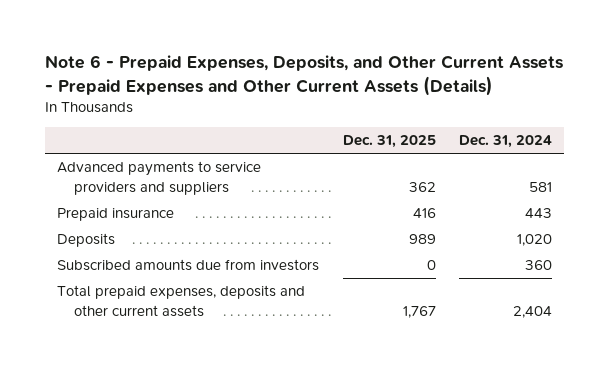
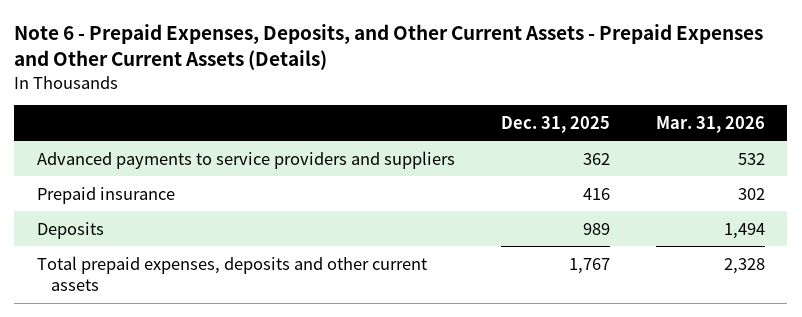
[459,135,553,149] Dec. 31, 2024 -> none
none -> [655,115,765,133] Mar. 31, 2026
[56,259,319,272] Subscribed amounts due from investors -> none

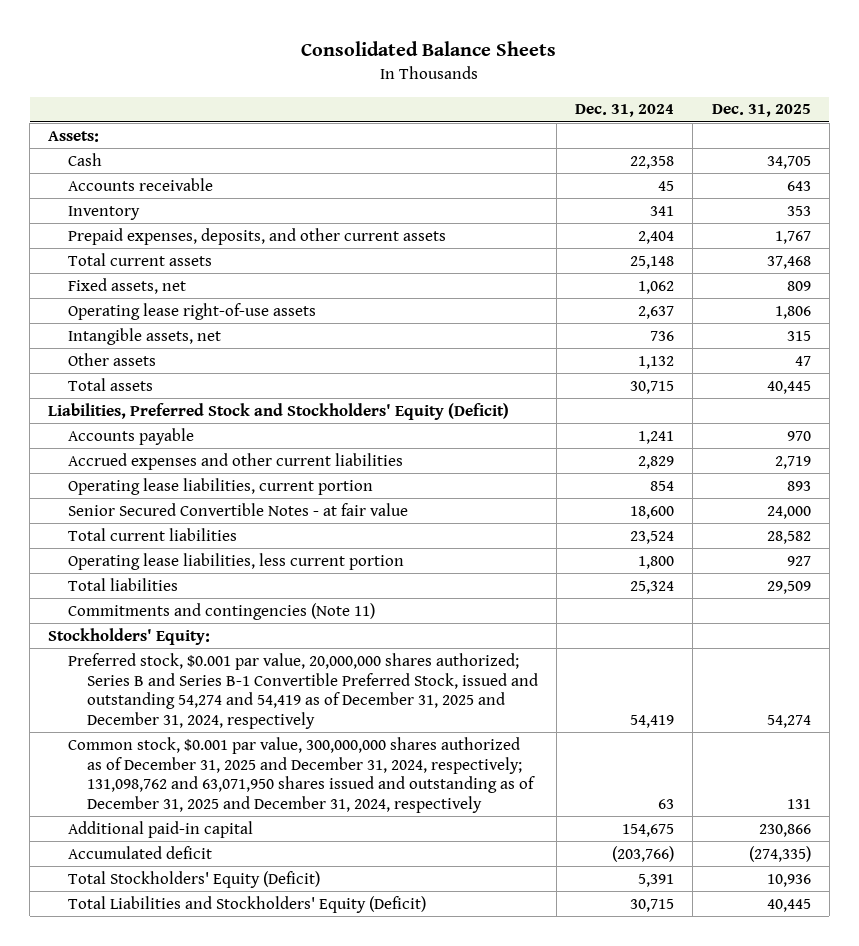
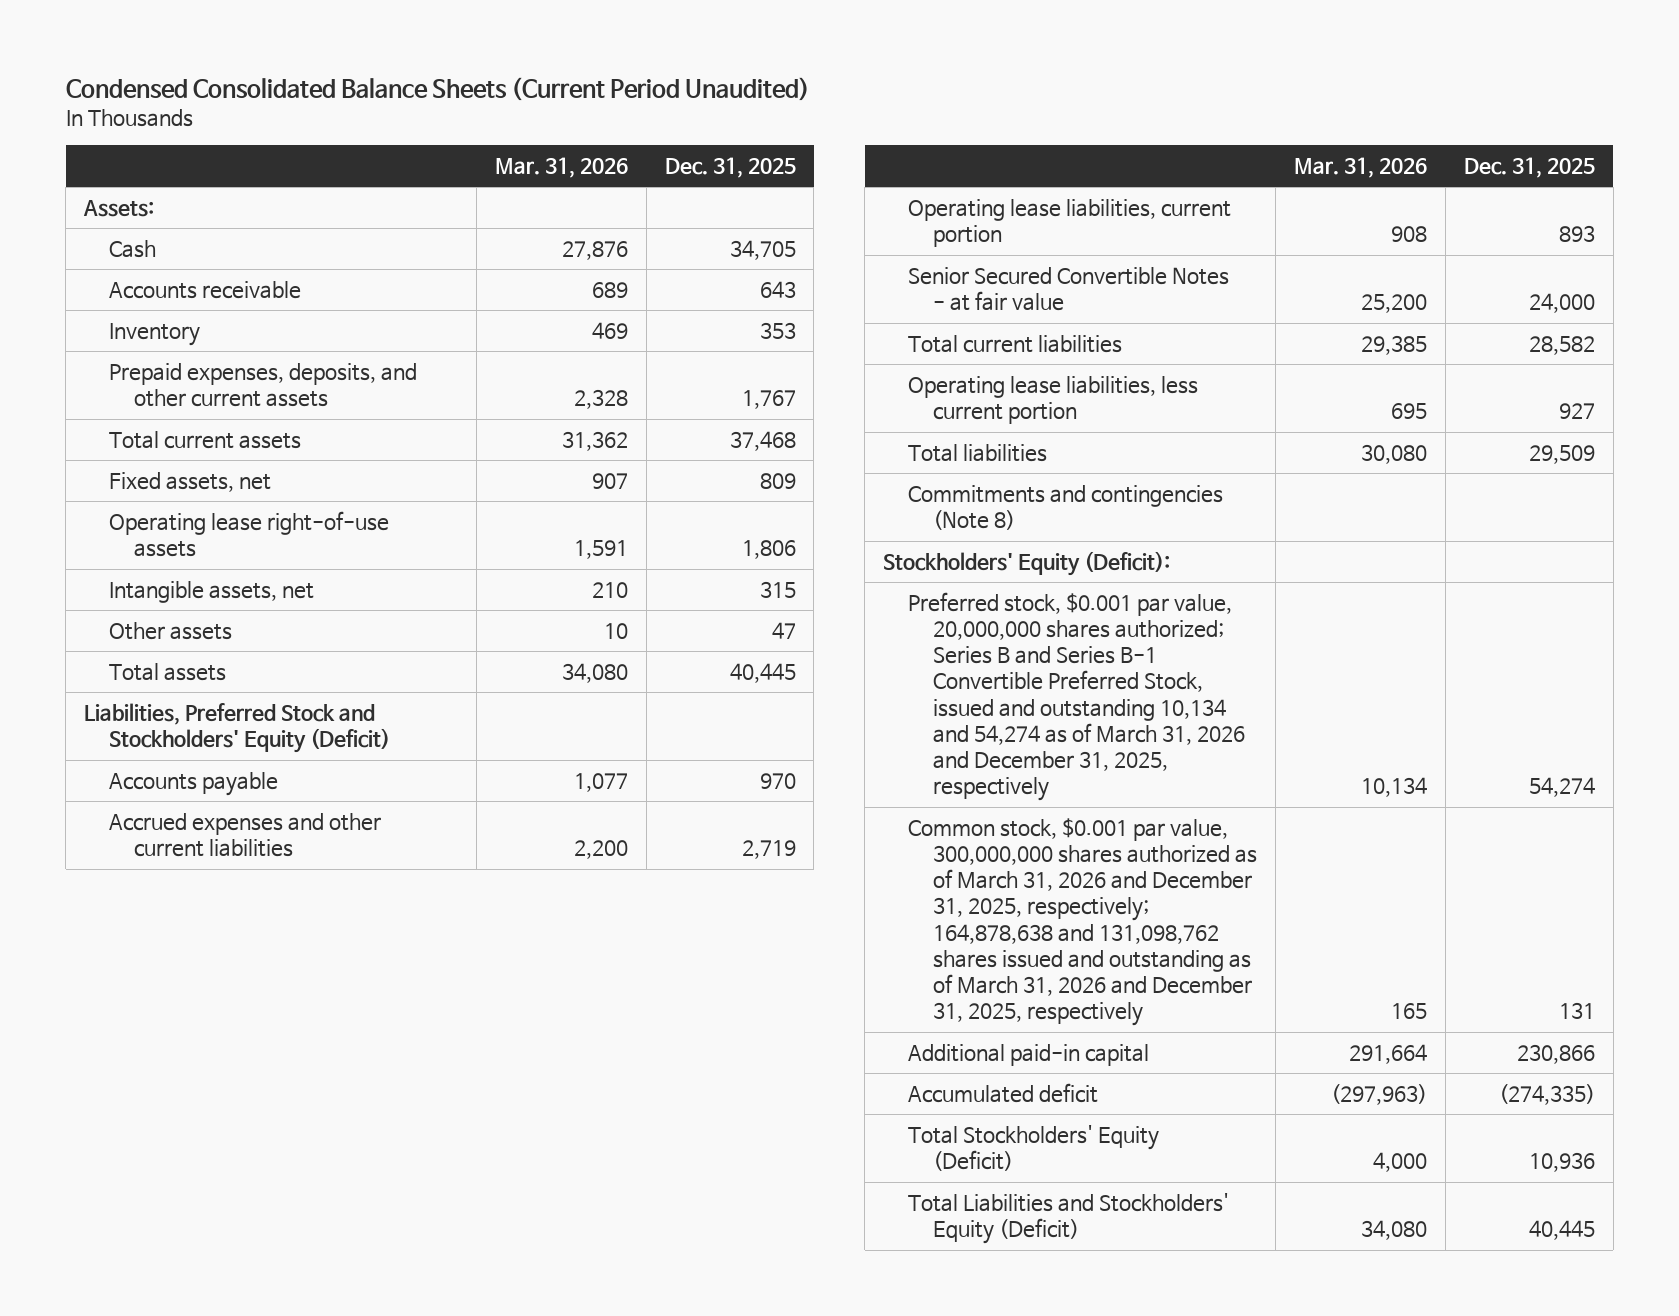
[301,41,557,57] Consolidated Balance Sheets -> [65,77,810,102] Condensed Consolidated Balance Sheets (Current Period Unaudited)
[575,104,675,118] Dec. 31, 2024 -> none
none -> [494,157,628,179] Mar. 31, 2026
[67,602,375,620] Commitments and contingencies (Note 11) -> [908,485,1224,531] Commitments and contingencies (Note 8)
[48,627,211,645] Stockholders' Equity: -> [883,551,1171,577] Stockholders' Equity (Deficit):
[67,652,538,730] Preferred stock, $0.001 par value, 20,000,000 shares authorized; Series B and Series B-1 Convertible Preferred Stock, issued and outstanding 54,274 and 54,419 as of December 31, 2025 and December 31, 2024, respectively -> [908,592,1246,802] Preferred stock, $0.001 par value, 20,000,000 shares authorized; Series B and Series B-1 Convertible Preferred Stock, issued and outstanding 10,134 and 54,274 as of March 31, 2026 and December 31, 2025, respectively
[67,736,535,814] Common stock, $0.001 par value, 300,000,000 shares authorized as of December 31, 2025 and December 31, 2024, respectively; 131,098,762 and 63,071,950 shares issued and outstanding as of December 31, 2025 and December 31, 2024, respectively -> [908,818,1258,1027] Common stock, $0.001 par value, 300,000,000 shares authorized as of March 31, 2026 and December 31, 2025, respectively; 164,878,638 and 131,098,762 shares issued and outstanding as of March 31, 2026 and December 31, 2025, respectively

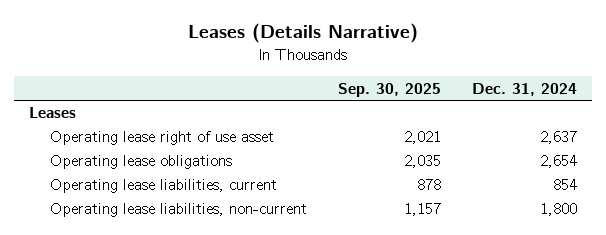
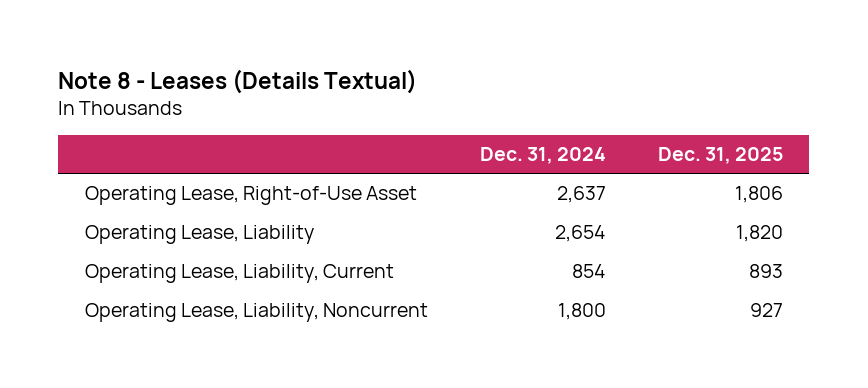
[188,23,419,44] Leases (Details Narrative) -> [58,68,418,94] Note 8 - Leases (Details Textual)
[337,82,441,97] Sep. 30, 2025 -> none
none -> [658,147,784,165] Dec. 31, 2025
[29,107,77,119] Leases -> none
[49,131,274,146] Operating lease right of use asset -> [84,186,417,206] Operating Lease, Right-of-Use Asset
[49,155,232,170] Operating lease obligations -> [84,225,314,245] Operating Lease, Liability
[49,179,277,194] Operating lease liabilities, current -> [84,264,394,284] Operating Lease, Liability, Current
[49,203,307,218] Operating lease liabilities, non-current -> [84,303,428,323] Operating Lease, Liability, Noncurrent

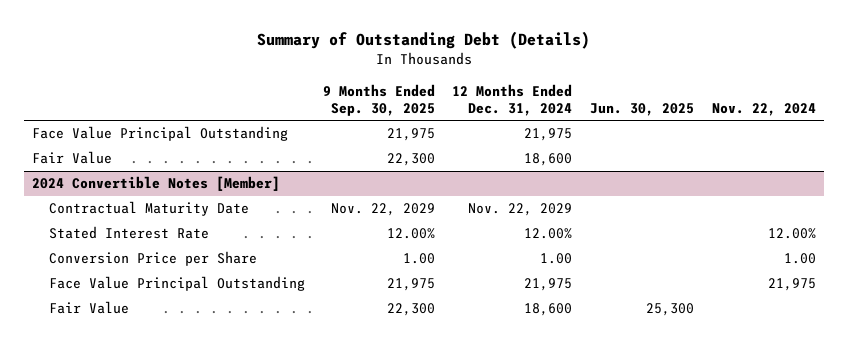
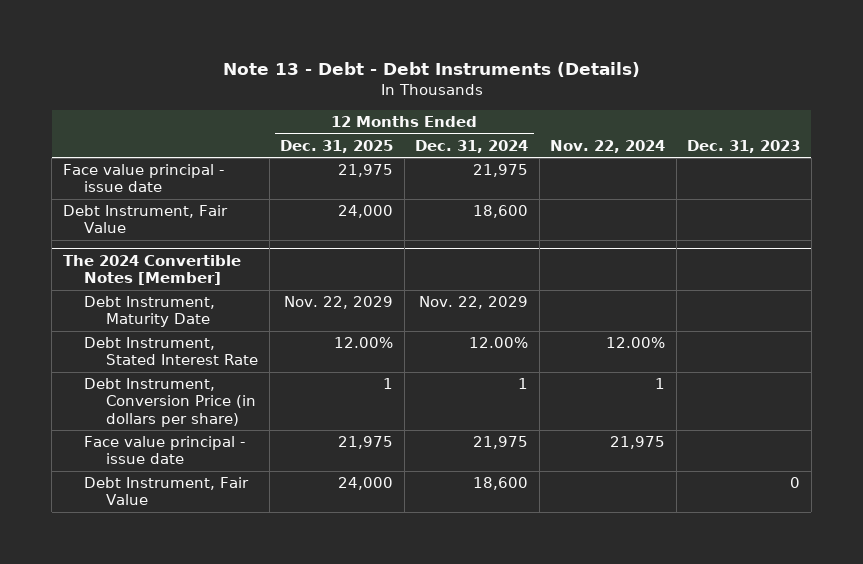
[257,31,591,50] Summary of Outstanding Debt (Details) -> [222,61,640,77] Note 13 - Debt - Debt Instruments (Details)
[322,83,435,116] 9 Months Ended Sep. 30, 2025 -> none
[590,102,695,116] Jun. 30, 2025 -> none
none -> [280,139,394,153] Dec. 31, 2025
none -> [687,139,801,153] Dec. 31, 2023
[32,126,289,142] Face Value Principal Outstanding -> [62,164,224,193] Face value principal - issue date
[32,151,113,165] Fair Value -> [62,205,228,234] Debt Instrument, Fair Value
[32,176,281,192] 2024 Convertible Notes [Member] -> [62,254,241,286] The 2024 Convertible Notes [Member]
[49,201,250,217] Contractual Maturity Date -> [84,296,216,328] Debt Instrument, Maturity Date
[49,226,210,240] Stated Interest Rate -> [84,337,259,366] Debt Instrument, Stated Interest Rate
[49,251,258,267] Conversion Price per Share -> [84,378,257,427] Debt Instrument, Conversion Price (in dollars per share)
[540,253,573,265] 1.00 -> [518,378,529,390] 1
[783,253,816,265] 1.00 -> [655,378,666,390] 1
[49,276,306,292] Face Value Principal Outstanding -> [84,436,246,465] Face value principal - issue date
[49,301,130,315] Fair Value -> [84,477,250,506] Debt Instrument, Fair Value

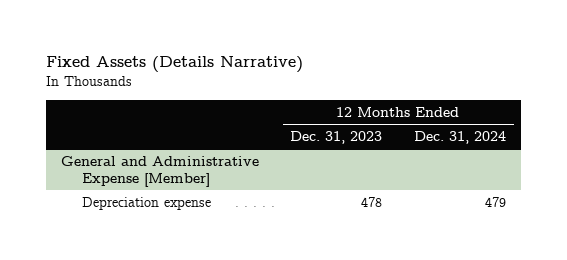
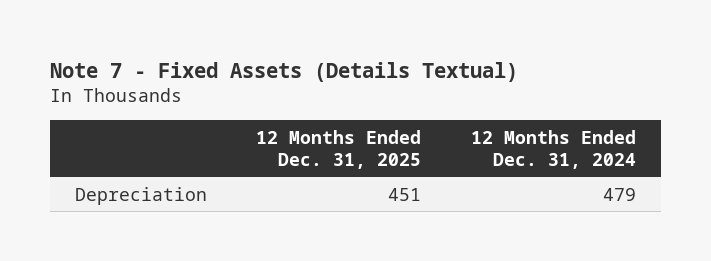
[45,56,303,74] Fixed Assets (Details Narrative) -> [49,61,518,82] Note 7 - Fixed Assets (Details Textual)
[290,131,383,145] Dec. 31, 2023 -> none
none -> [256,129,422,169] 12 Months Ended Dec. 31, 2025
[61,155,260,187] General and Administrative Expense [Member] -> none
[81,196,211,210] Depreciation expense -> [74,186,207,205] Depreciation

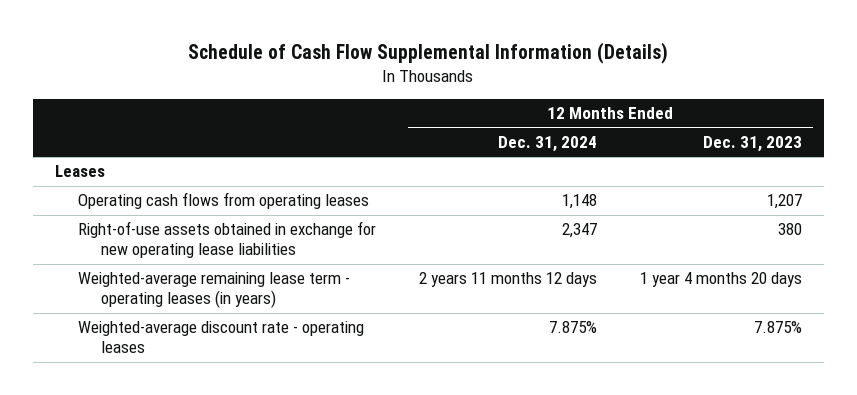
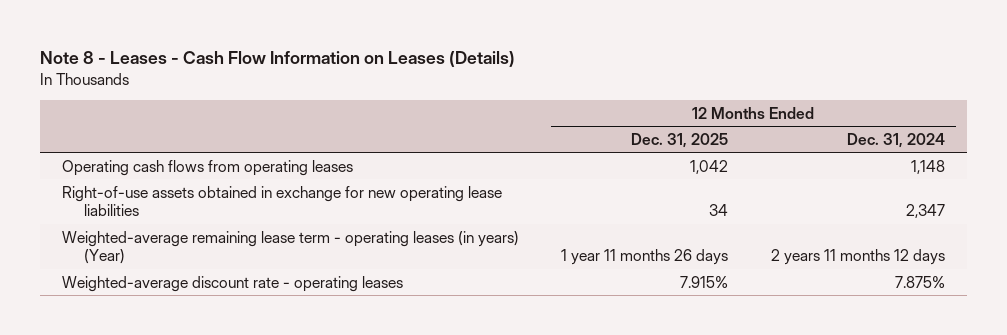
[188,42,669,65] Schedule of Cash Flow Supplemental Information (Details) -> [40,51,516,68] Note 8 - Leases - Cash Flow Information on Leases (Details)
[703,135,803,152] Dec. 31, 2023 -> none
none -> [631,132,729,148] Dec. 31, 2025
[54,165,105,178] Leases -> none
[77,272,350,309] Weighted-average remaining lease term - operating leases (in years) -> [61,230,519,265] Weighted-average remaining lease term - operating leases (in years) (Year)

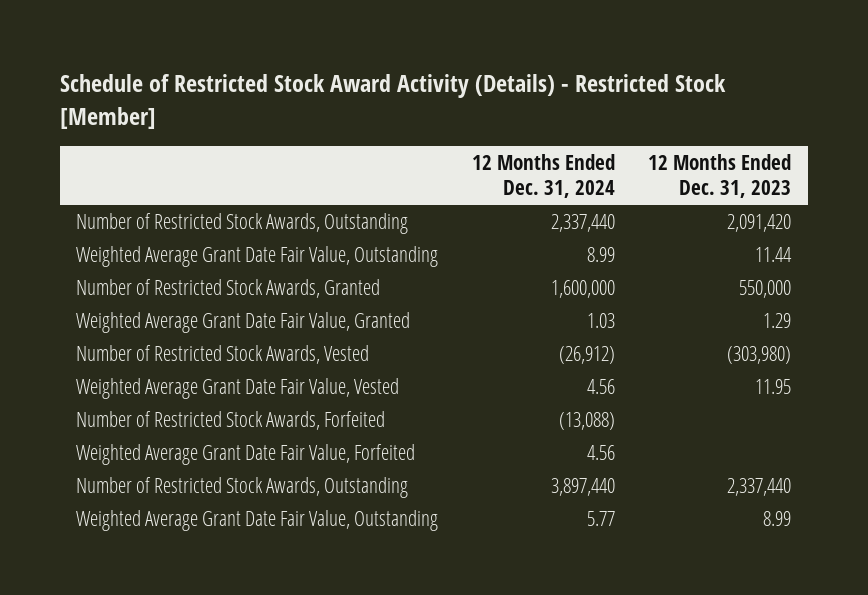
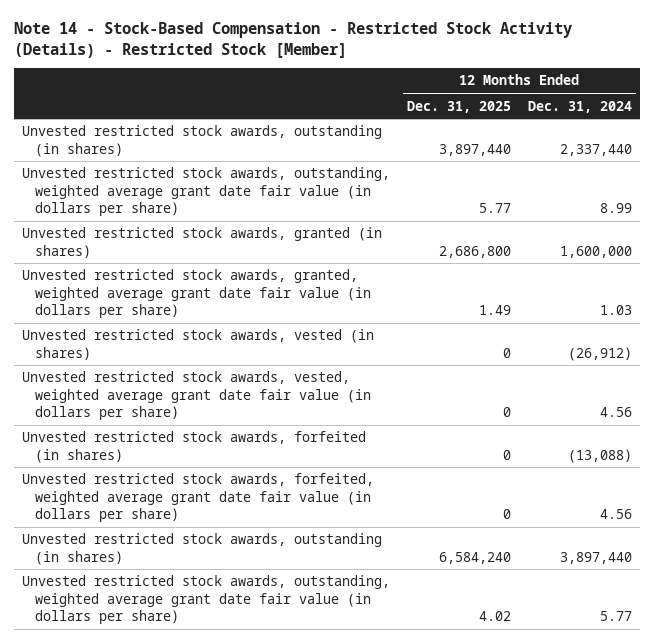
[59,74,726,129] Schedule of Restricted Stock Award Activity (Details) - Restricted Stock [Member] -> [13,22,572,58] Note 14 - Stock-Based Compensation - Restricted Stock Activity (Details) - Restricted Stock [Member]
[648,153,792,199] 12 Months Ended Dec. 31, 2023 -> none
none -> [406,100,511,113] Dec. 31, 2025
[76,213,409,235] Number of Restricted Stock Awards, Outstanding -> [22,125,383,157] Unvested restricted stock awards, outstanding (in shares)
[76,246,439,268] Weighted Average Grant Date Fair Value, Outstanding -> [22,167,391,216] Unvested restricted stock awards, outstanding, weighted average grant date fair value (in dollars per share)
[76,279,381,299] Number of Restricted Stock Awards, Granted -> [22,227,383,258] Unvested restricted stock awards, granted (in shares)
[76,312,411,334] Weighted Average Grant Date Fair Value, Granted -> [22,269,371,318] Unvested restricted stock awards, granted, weighted average grant date fair value (in dollars per share)
[76,345,370,365] Number of Restricted Stock Awards, Vested -> [22,329,375,360] Unvested restricted stock awards, vested (in shares)
[76,378,400,400] Weighted Average Grant Date Fair Value, Vested -> [22,371,371,420] Unvested restricted stock awards, vested, weighted average grant date fair value (in dollars per share)
[76,411,386,431] Number of Restricted Stock Awards, Forfeited -> [22,431,367,463] Unvested restricted stock awards, forfeited (in shares)
[76,444,416,466] Weighted Average Grant Date Fair Value, Forfeited -> [22,473,375,522] Unvested restricted stock awards, forfeited, weighted average grant date fair value (in dollars per share)
[76,477,409,499] Number of Restricted Stock Awards, Outstanding -> [22,533,383,565] Unvested restricted stock awards, outstanding (in shares)
[76,510,439,532] Weighted Average Grant Date Fair Value, Outstanding -> [22,575,391,624] Unvested restricted stock awards, outstanding, weighted average grant date fair value (in dollars per share)

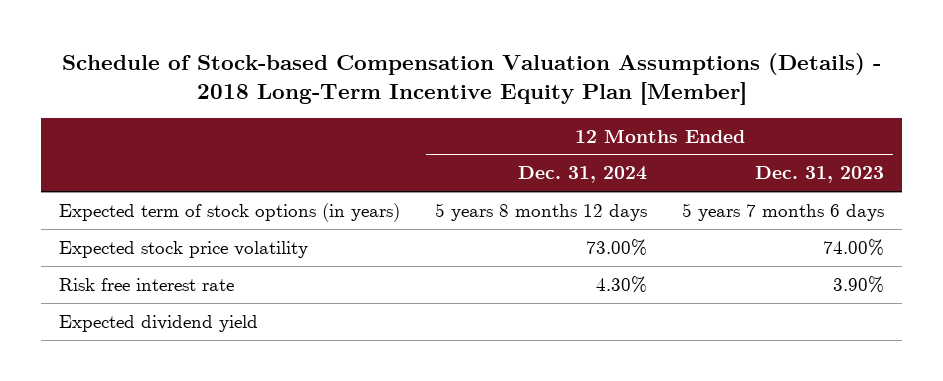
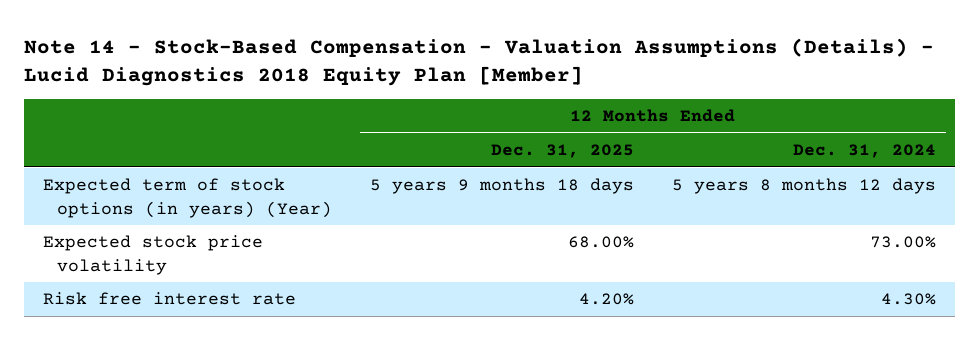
[61,53,881,106] Schedule of Stock-based Compensation Valuation Assumptions (Details) - 2018 Long-Term Incentive Equity Plan [Member] -> [24,37,935,86] Note 14 - Stock-Based Compensation - Valuation Assumptions (Details) - Lucid Diagnostics 2018 Equity Plan [Member]
[755,166,885,184] Dec. 31, 2023 -> none
none -> [490,144,634,159] Dec. 31, 2025
[58,202,400,222] Expected term of stock options (in years) -> [43,178,332,218] Expected term of stock options (in years) (Year)
[58,314,258,332] Expected dividend yield -> none

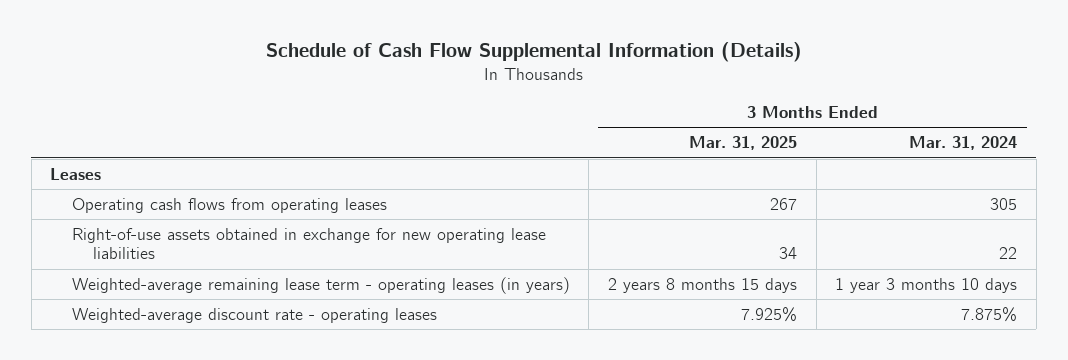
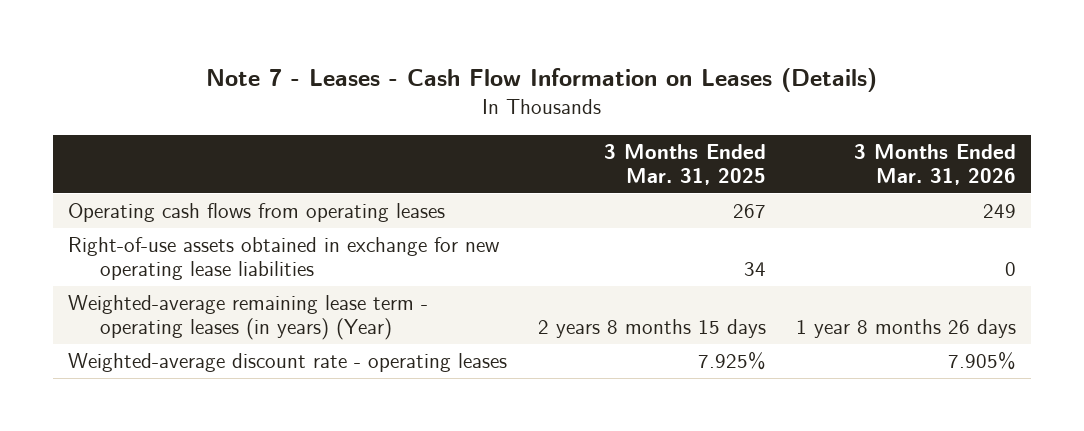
[265,42,802,63] Schedule of Cash Flow Supplemental Information (Details) -> [206,67,878,92] Note 7 - Leases - Cash Flow Information on Leases (Details)
[909,136,1018,151] Mar. 31, 2024 -> none
none -> [853,144,1016,186] 3 Months Ended Mar. 31, 2026
[50,167,102,180] Leases -> none
[71,276,570,294] Weighted-average remaining lease term - operating leases (in years) -> [68,295,429,341] Weighted-average remaining lease term - operating leases (in years) (Year)

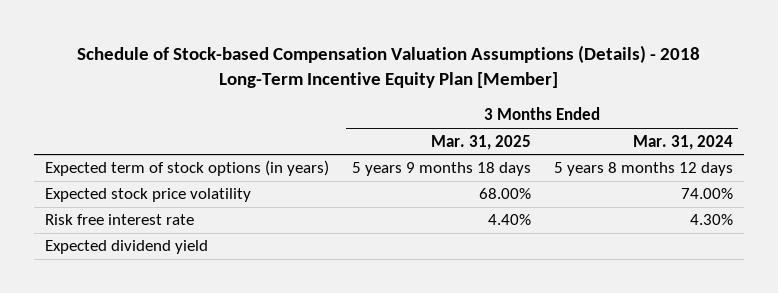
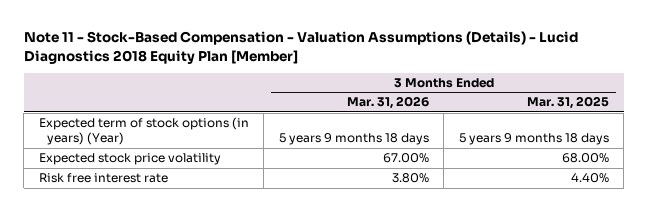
[76,44,700,89] Schedule of Stock-based Compensation Valuation Assumptions (Details) - 2018 Long-Term Incentive Equity Plan [Member] -> [23,31,578,64] Note 11 - Stock-Based Compensation - Valuation Assumptions (Details) - Lucid Diagnostics 2018 Equity Plan [Member]
[632,134,733,150] Mar. 31, 2024 -> none
none -> [346,96,429,110] Mar. 31, 2026
[45,160,330,177] Expected term of stock options (in years) -> [38,117,249,146] Expected term of stock options (in years) (Year)
[45,240,209,255] Expected dividend yield -> none

